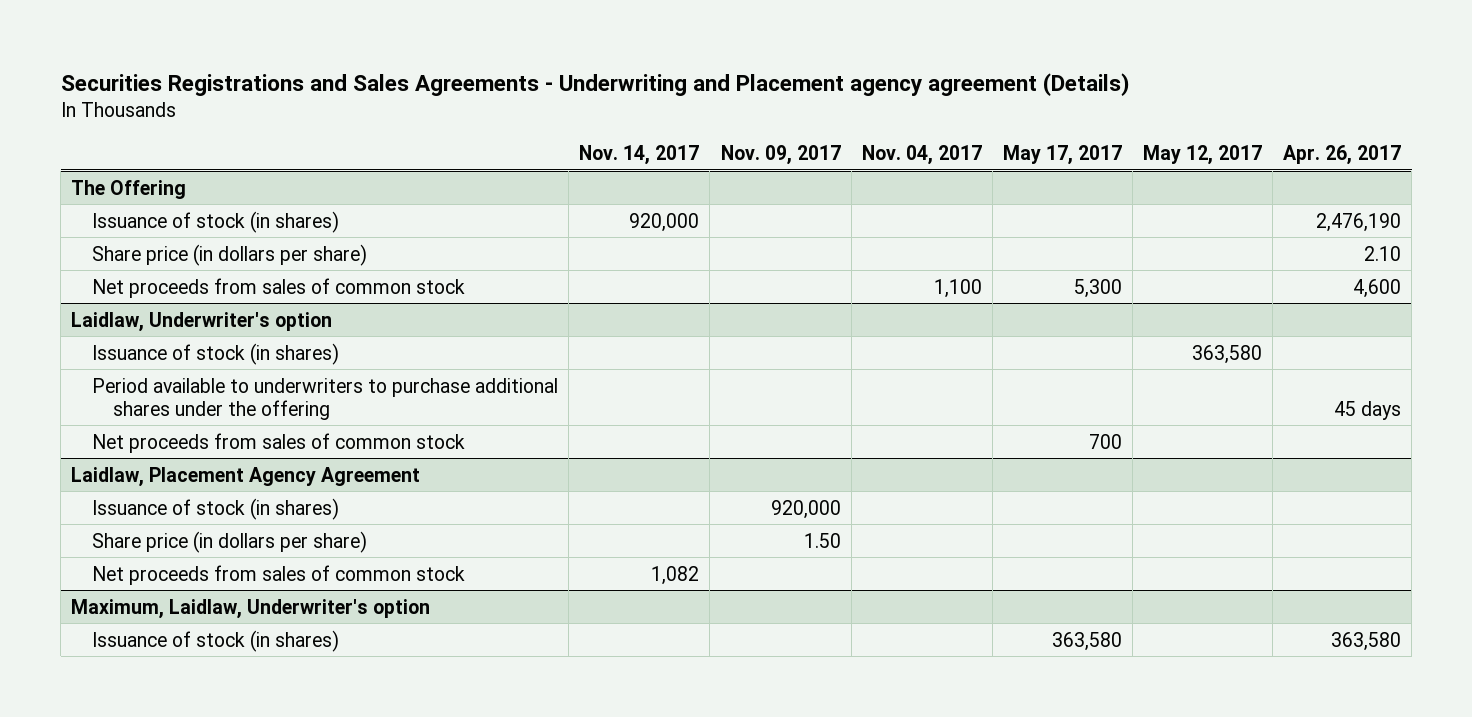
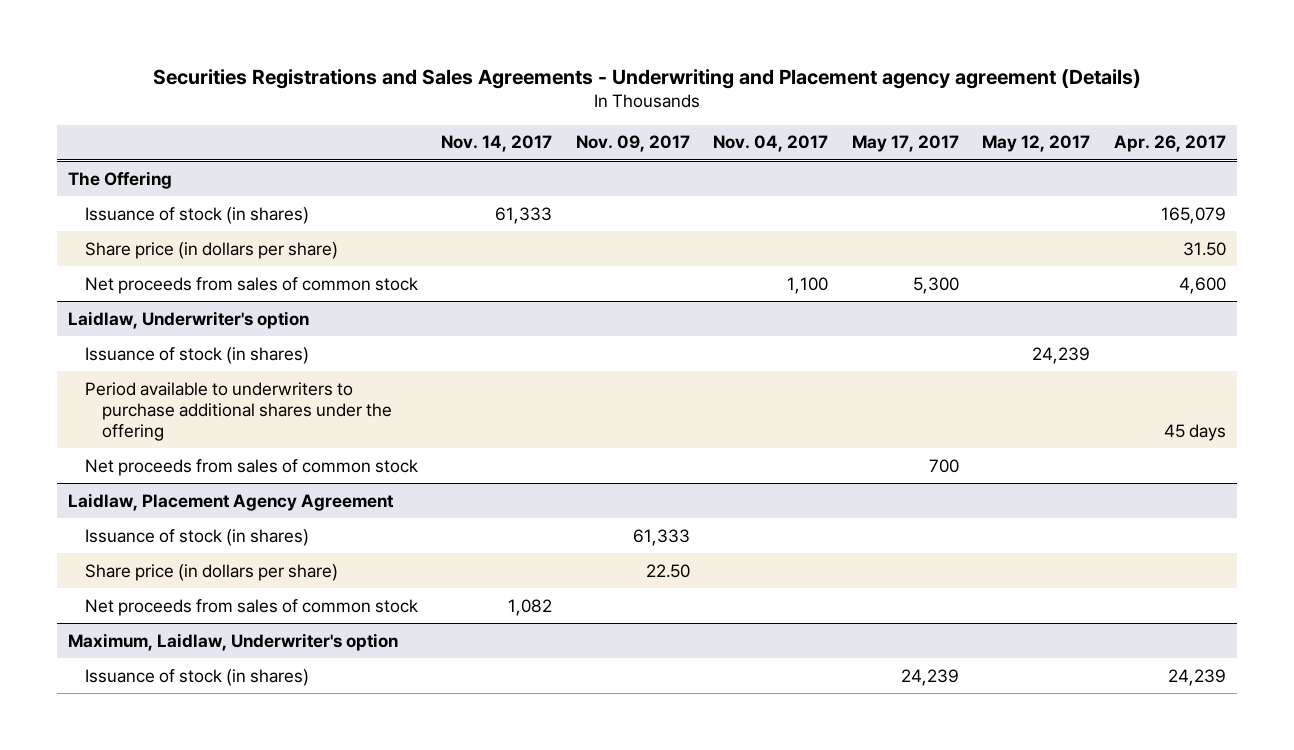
[629,212,700,232] 920,000 -> [495,206,553,224] 61,333
[1316,212,1402,232] 2,476,190 -> [1160,206,1226,224] 165,079
[1364,245,1402,261] 2.10 -> [1182,241,1226,256] 31.50
[1192,344,1263,364] 363,580 -> [1032,346,1091,364] 24,239
[770,499,841,519] 920,000 -> [632,528,690,546] 61,333
[803,532,841,548] 1.50 -> [645,563,690,578] 22.50
[1051,631,1122,651] 363,580 -> [900,668,959,686] 24,239
[1331,631,1402,651] 363,580 -> [1167,668,1226,686] 24,239

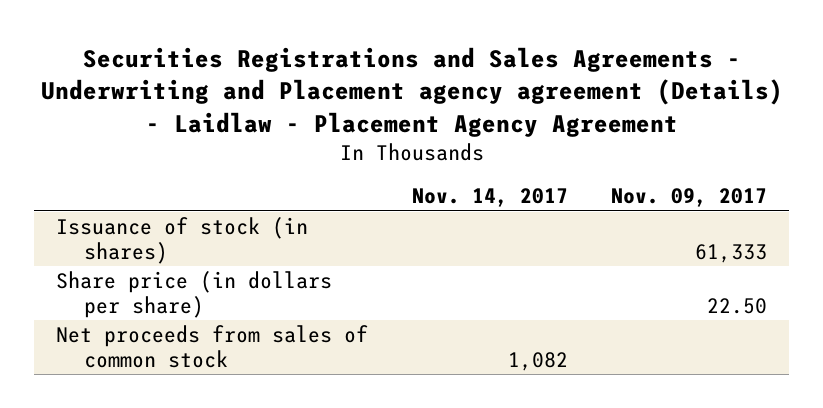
[152,68,1141,89] Securities Registrations and Sales Agreements - Underwriting and Placement agency agreement (Details) -> [40,46,783,137] Securities Registrations and Sales Agreements - Underwriting and Placement agency agreement (Details) - Laidlaw - Placement Agency Agreement
[713,135,829,153] Nov. 04, 2017 -> none
[851,135,959,153] May 17, 2017 -> none
[982,135,1091,153] May 12, 2017 -> none
[1113,135,1226,153] Apr. 26, 2017 -> none
[68,170,173,189] The Offering -> none
[84,206,309,224] Issuance of stock (in shares) -> none
[84,241,338,259] Share price (in dollars per share) -> none
[84,276,418,294] Net proceeds from sales of common stock -> none
[68,310,310,329] Laidlaw, Underwriter's option -> none
[84,346,309,364] Issuance of stock (in shares) -> none
[84,381,392,442] Period available to underwriters to purchase additional shares under the offering -> none
[84,458,418,476] Net proceeds from sales of common stock -> none
[68,492,395,511] Laidlaw, Placement Agency Agreement -> none
[68,632,399,651] Maximum, Laidlaw, Underwriter's option -> none
[84,668,309,686] Issuance of stock (in shares) -> none

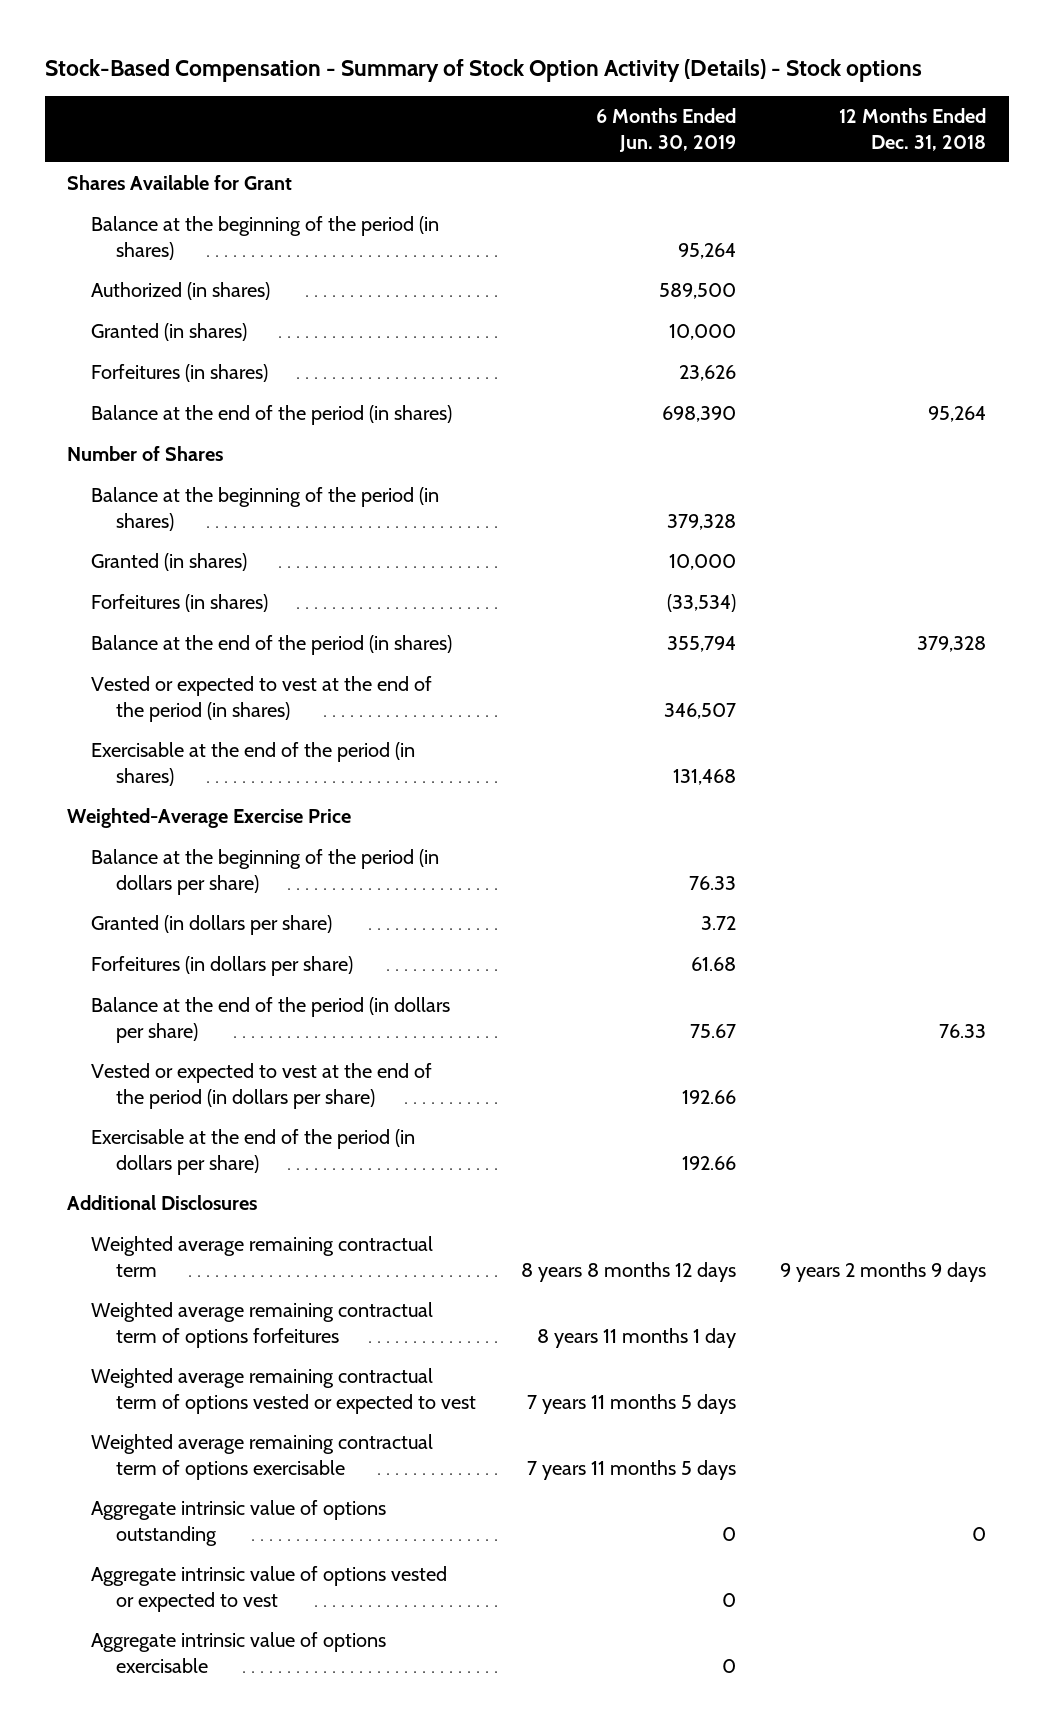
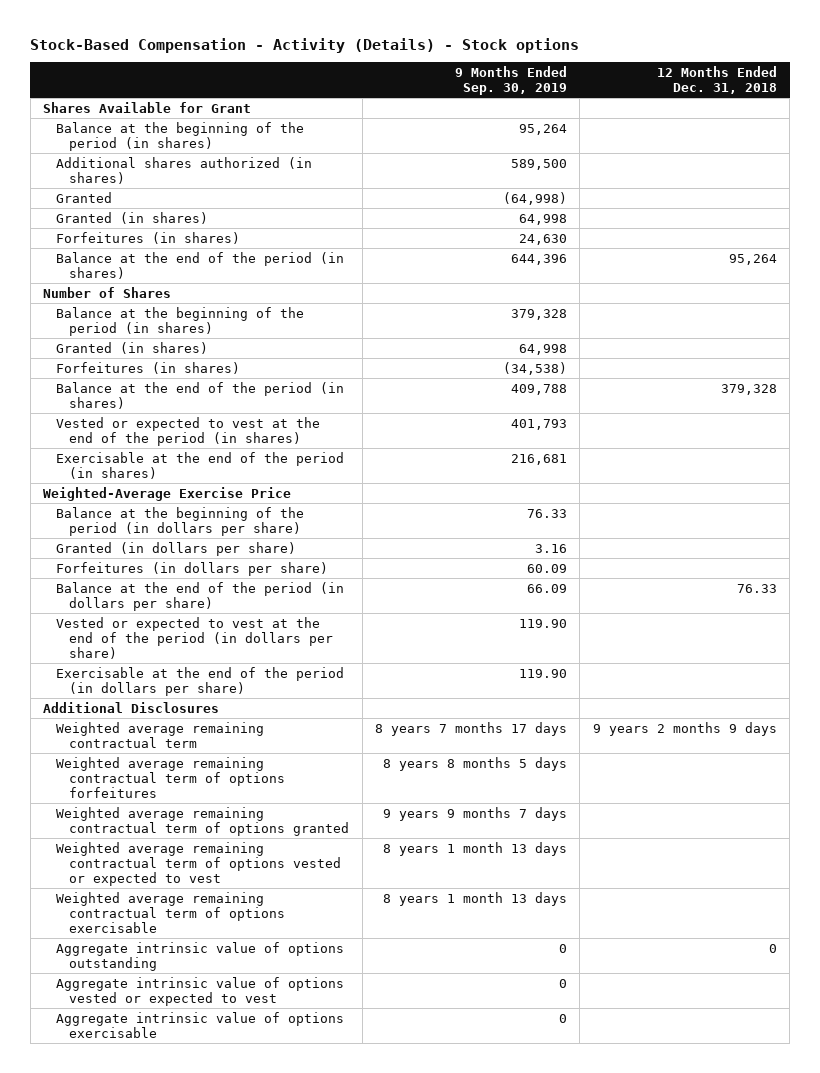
[44,58,922,82] Stock-Based Compensation - Summary of Stock Option Activity (Details) - Stock options -> [30,37,580,53] Stock-Based Compensation - Activity (Details) - Stock options
[595,108,736,152] 6 Months Ended Jun. 30, 2019 -> none
none -> [454,65,567,96] 9 Months Ended Sep. 30, 2019
[91,282,271,301] Authorized (in shares) -> [56,156,313,184] Additional shares authorized (in shares)
none -> [56,191,113,203] Granted
none -> [56,806,350,836] Weighted average remaining contractual term of options granted

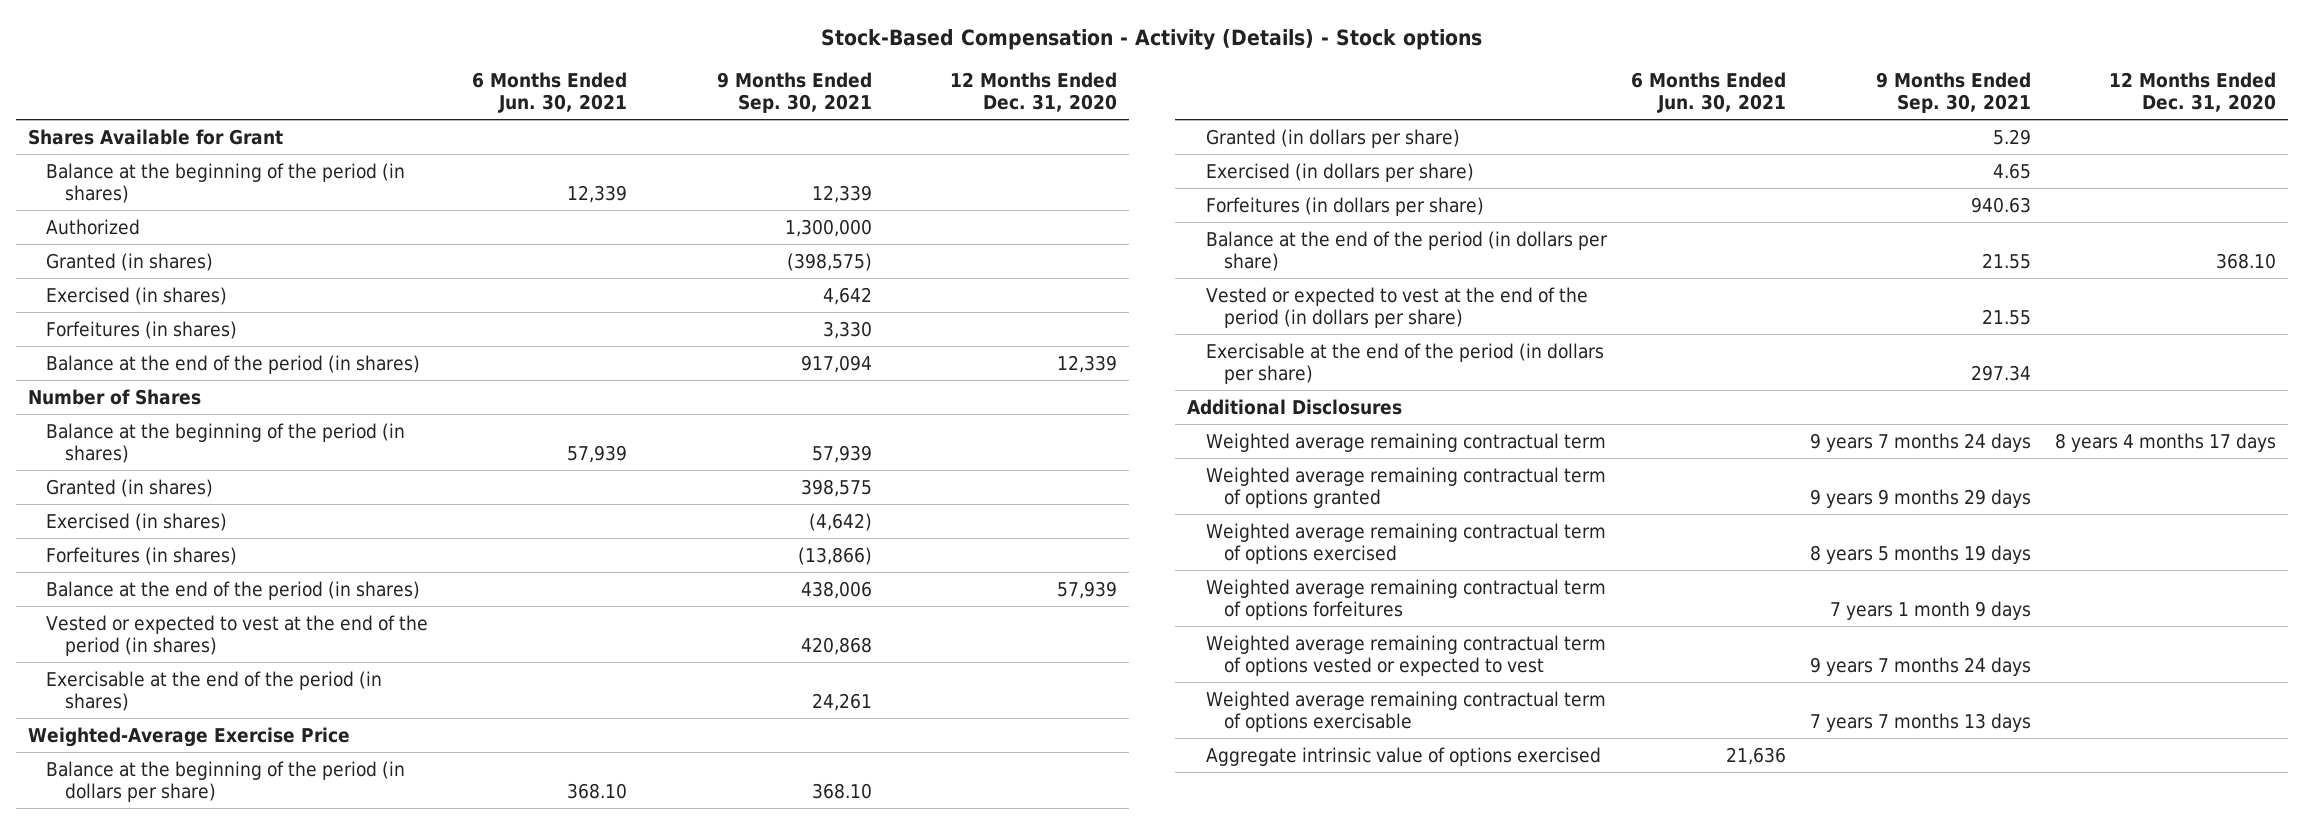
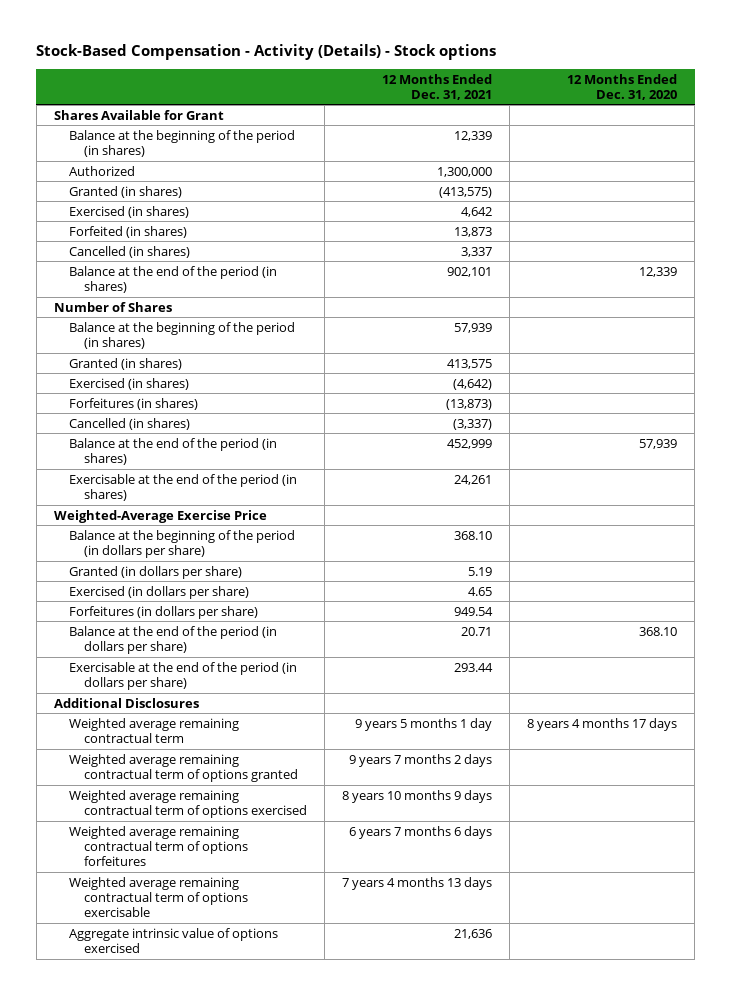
[471,71,627,113] 6 Months Ended Jun. 30, 2021 -> none
[716,71,872,113] 9 Months Ended Sep. 30, 2021 -> none
none -> [382,73,493,100] 12 Months Ended Dec. 31, 2021
none -> [69,225,188,238] Forfeited (in shares)
[46,320,238,339] Forfeitures (in shares) -> [69,245,191,258] Cancelled (in shares)
none -> [69,417,191,430] Cancelled (in shares)
[46,614,429,656] Vested or expected to vest at the end of the period (in shares) -> none
[1205,286,1588,328] Vested or expected to vest at the end of the period (in dollars per share) -> none
[1205,634,1606,676] Weighted average remaining contractual term of options vested or expected to vest -> none

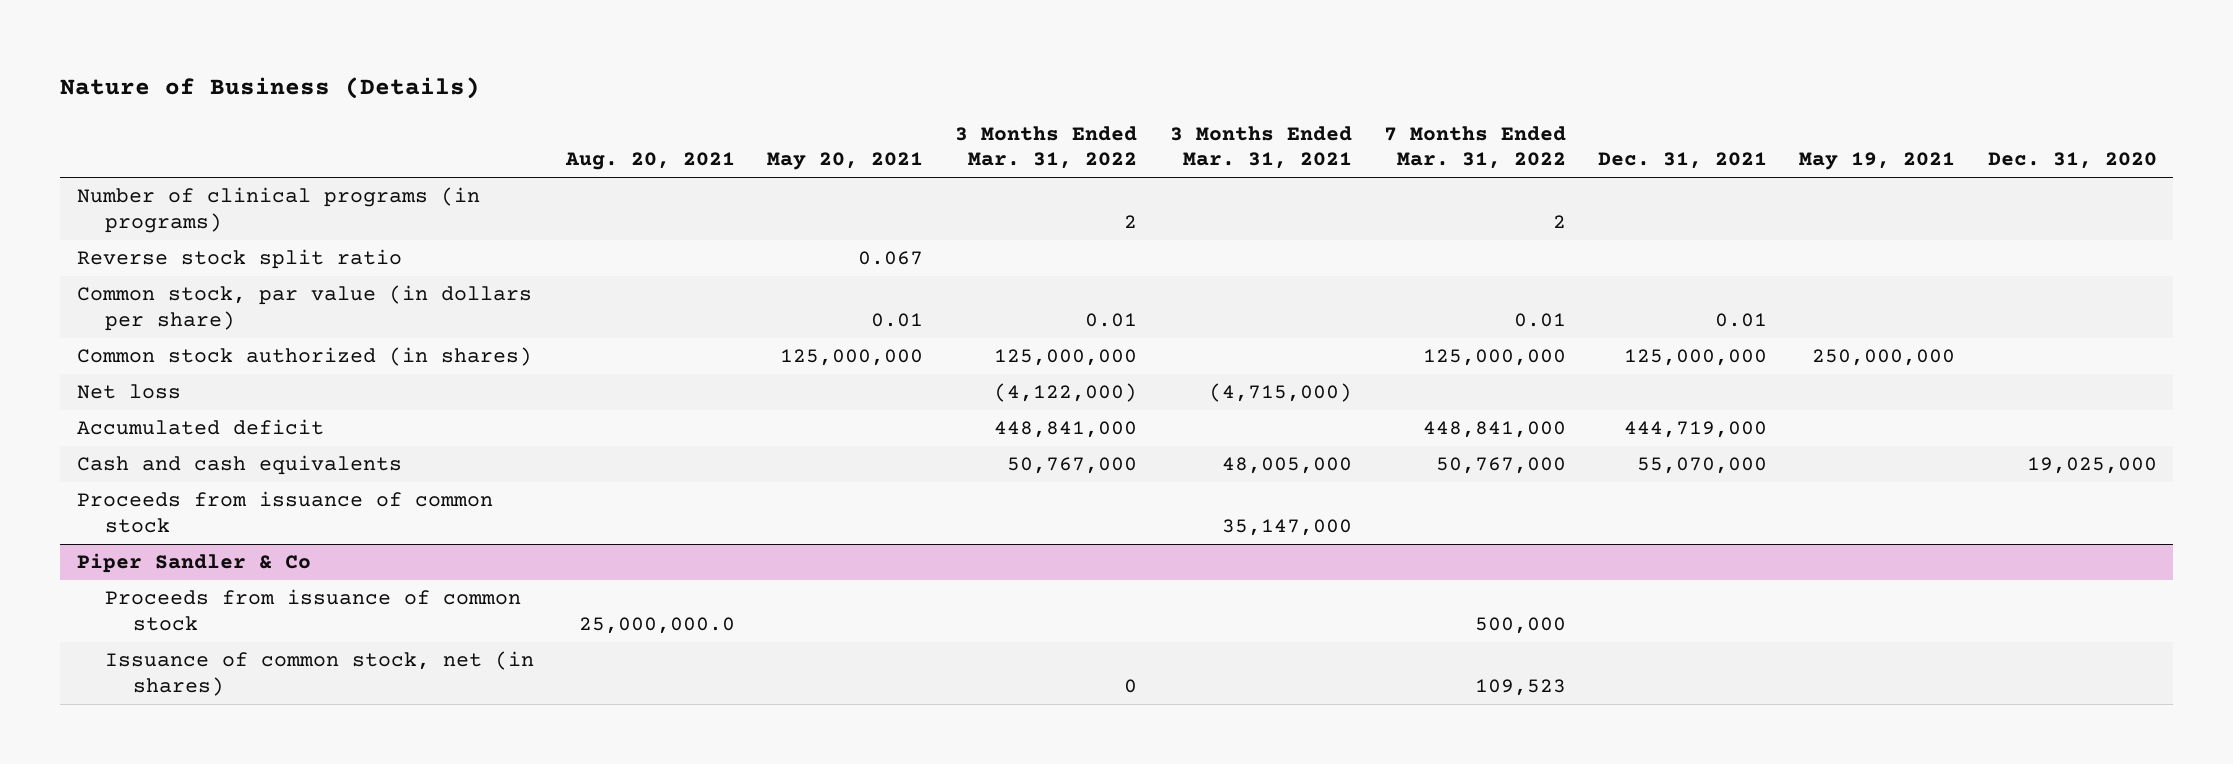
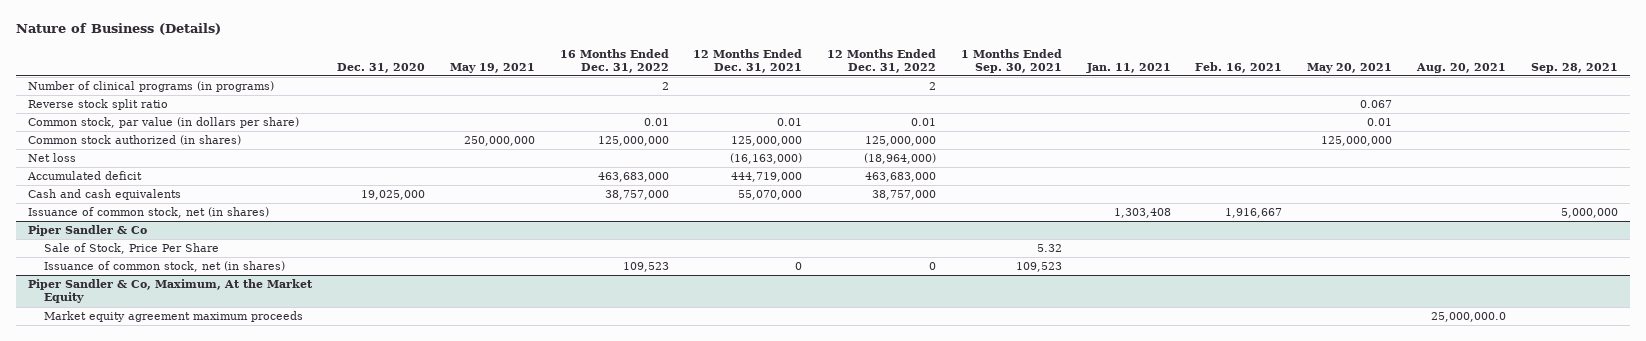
[955,125,1138,170] 3 Months Ended Mar. 31, 2022 -> none
[1169,125,1352,170] 3 Months Ended Mar. 31, 2021 -> none
[1383,125,1566,170] 7 Months Ended Mar. 31, 2022 -> none
[1598,152,1768,170] Dec. 31, 2021 -> none
none -> [559,48,669,73] 16 Months Ended Dec. 31, 2022
none -> [693,48,803,73] 12 Months Ended Dec. 31, 2021
none -> [827,48,937,73] 12 Months Ended Dec. 31, 2022
none -> [960,48,1062,73] 1 Months Ended Sep. 30, 2021
none -> [1085,62,1171,73] Jan. 11, 2021
none -> [1195,61,1283,73] Feb. 16, 2021
none -> [1530,62,1618,73] Sep. 28, 2021
[76,491,493,533] Proceeds from issuance of common stock -> none
none -> [28,207,270,219] Issuance of common stock, net (in shares)
[104,589,521,631] Proceeds from issuance of common stock -> none
none -> [44,243,220,255] Sale of Stock, Price Per Share
none -> [28,279,314,304] Piper Sandler & Co, Maximum, At the Market Equity
none -> [44,311,304,323] Market equity agreement maximum proceeds

